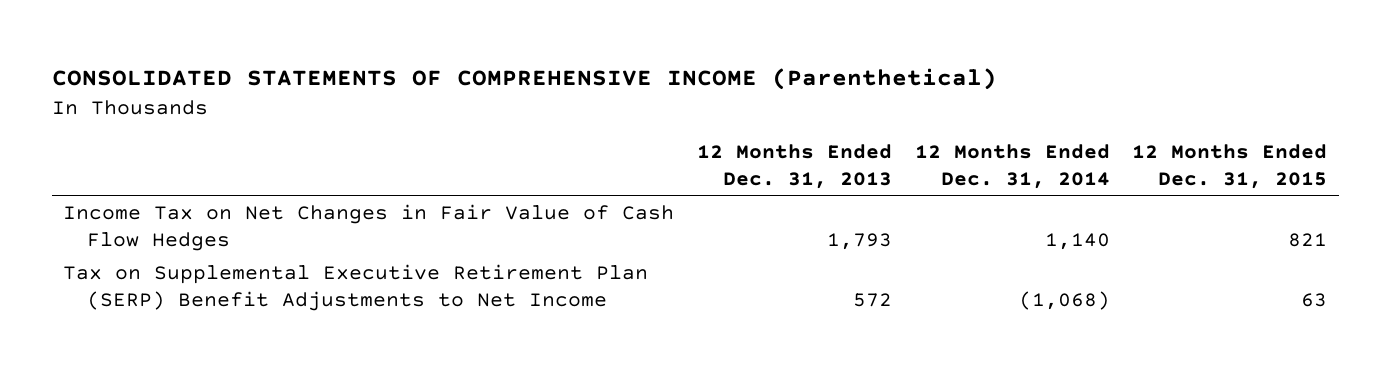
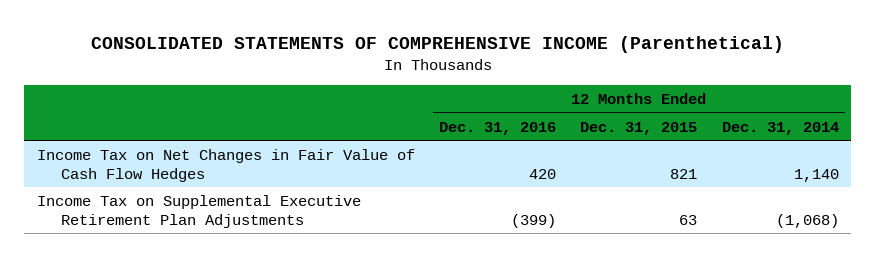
[696,144,892,189] 12 Months Ended Dec. 31, 2013 -> none
none -> [439,121,557,135] Dec. 31, 2016
[63,264,649,311] Tax on Supplemental Executive Retirement Plan (SERP) Benefit Adjustments to Net Income -> [36,194,361,228] Income Tax on Supplemental Executive Retirement Plan Adjustments

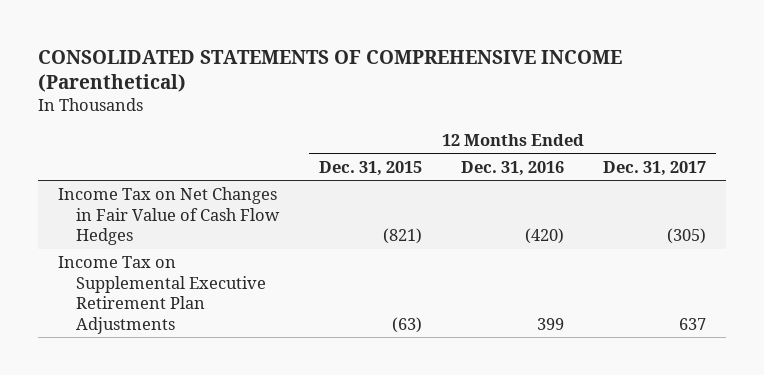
[721,121,839,135] Dec. 31, 2014 -> none
none -> [603,160,707,176] Dec. 31, 2017
[529,168,557,179] 420 -> [525,228,565,245] (420)
[670,168,698,179] 821 -> [382,228,422,245] (821)
[511,213,557,228] (399) -> [537,317,565,330] 399
[679,214,698,225] 63 -> [391,316,422,333] (63)

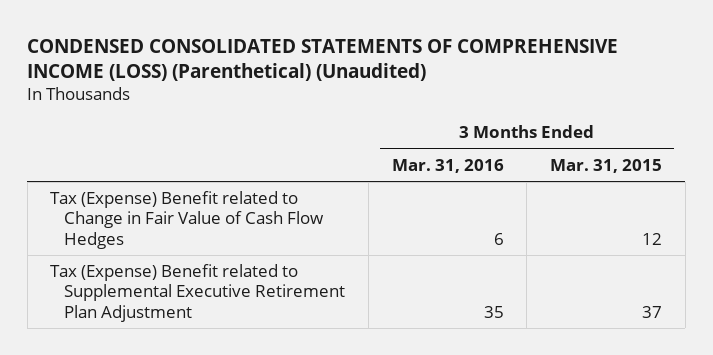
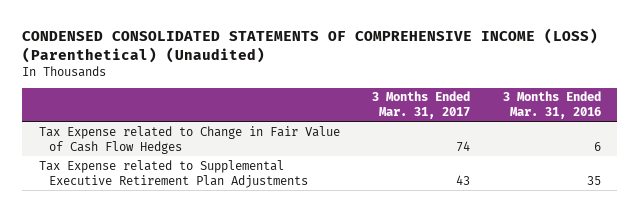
[550,158,663,173] Mar. 31, 2015 -> none
none -> [372,91,471,120] 3 Months Ended Mar. 31, 2017
[50,191,325,249] Tax (Expense) Benefit related to Change in Fair Value of Cash Flow Hedges -> [38,125,340,154] Tax Expense related to Change in Fair Value of Cash Flow Hedges
[50,264,346,322] Tax (Expense) Benefit related to Supplemental Executive Retirement Plan Adjustment -> [38,159,308,188] Tax Expense related to Supplemental Executive Retirement Plan Adjustments

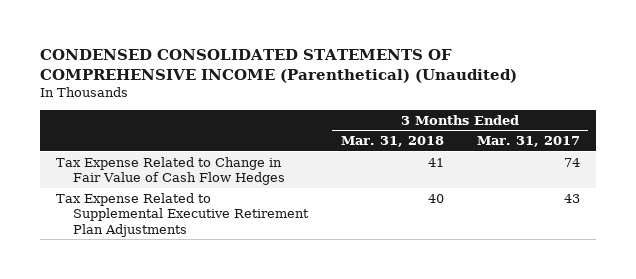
[22,27,599,63] CONDENSED CONSOLIDATED STATEMENTS OF COMPREHENSIVE INCOME (LOSS) (Parenthetical) (Unaudited) -> [39,48,517,83] CONDENSED CONSOLIDATED STATEMENTS OF COMPREHENSIVE INCOME (Parenthetical) (Unaudited)
[502,91,601,120] 3 Months Ended Mar. 31, 2016 -> none
none -> [340,136,444,148] Mar. 31, 2018
[38,125,340,154] Tax Expense related to Change in Fair Value of Cash Flow Hedges -> [56,156,285,186] Tax Expense Related to Change in Fair Value of Cash Flow Hedges
[38,159,308,188] Tax Expense related to Supplemental Executive Retirement Plan Adjustments -> [56,192,309,237] Tax Expense Related to Supplemental Executive Retirement Plan Adjustments

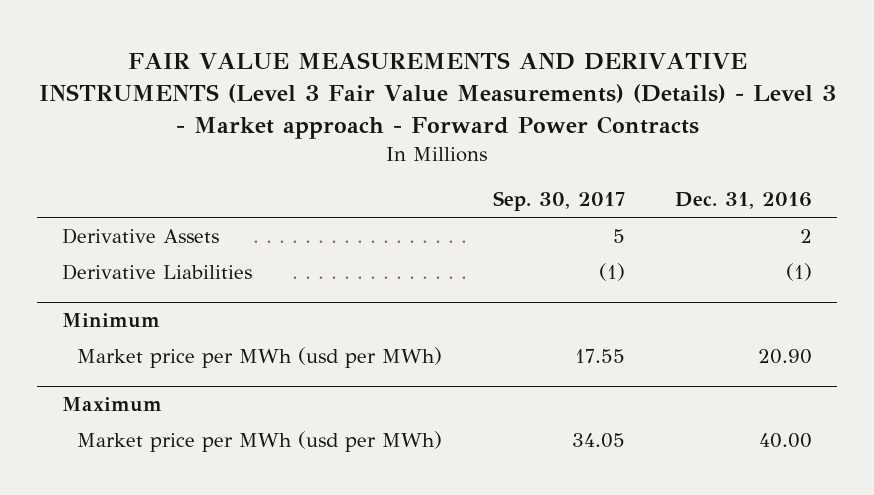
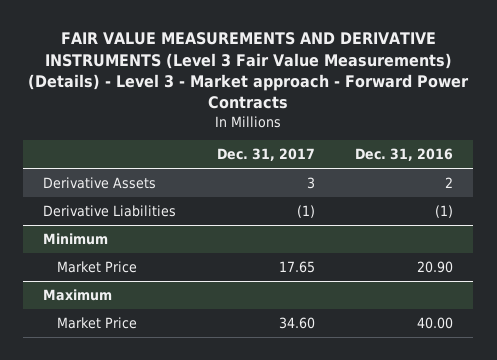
[492,191,625,212] Sep. 30, 2017 -> none
none -> [216,148,315,162] Dec. 31, 2017
[77,346,443,368] Market price per MWh (usd per MWh) -> [56,260,137,273] Market Price
[77,430,443,452] Market price per MWh (usd per MWh) -> [56,316,137,329] Market Price

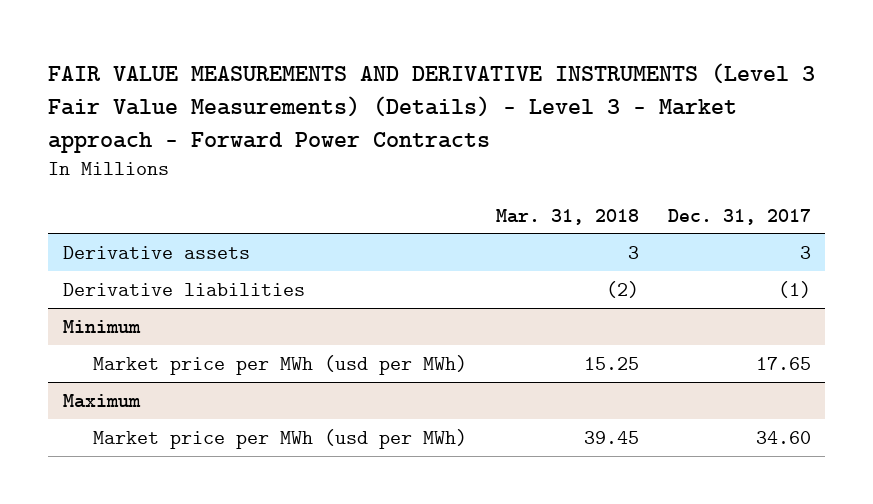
[355,148,454,162] Dec. 31, 2016 -> none
none -> [495,208,639,225] Mar. 31, 2018
[43,176,157,189] Derivative Assets -> [62,245,250,259] Derivative assets
[43,204,177,217] Derivative Liabilities -> [62,282,305,296] Derivative liabilities
[56,260,137,273] Market Price -> [93,354,468,375] Market price per MWh (usd per MWh)
[56,316,137,329] Market Price -> [93,428,468,449] Market price per MWh (usd per MWh)

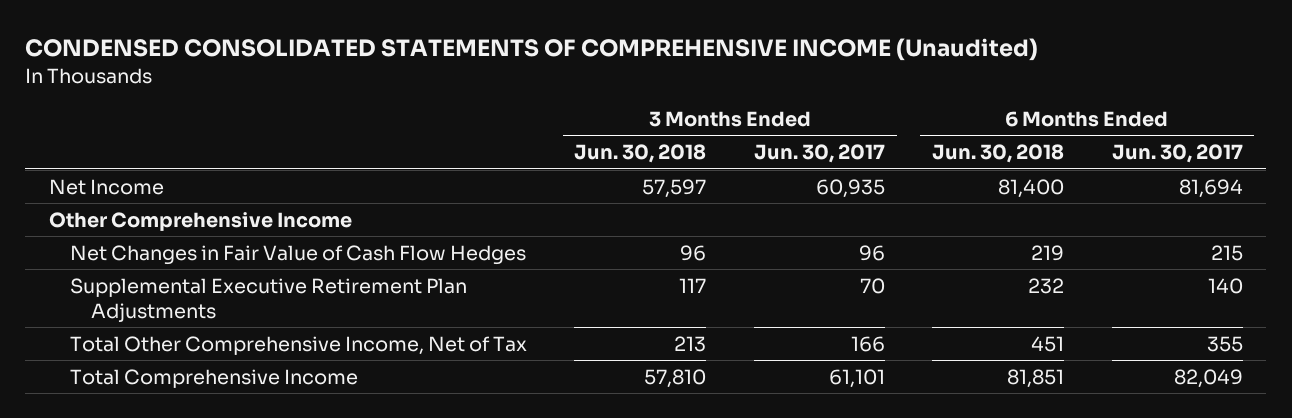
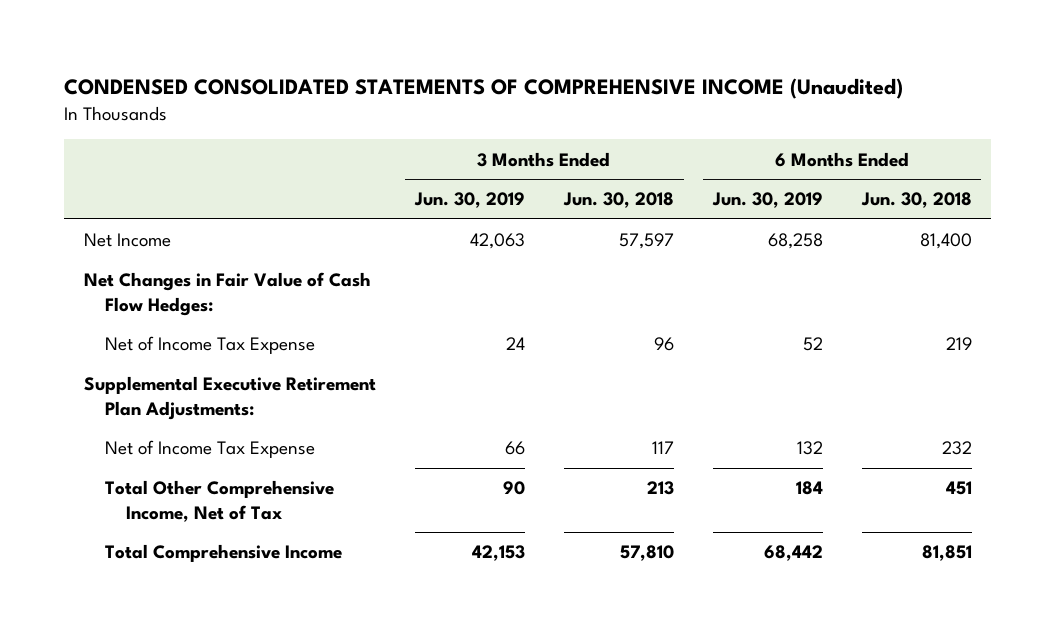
[753,144,885,164] Jun. 30, 2017 -> none
[1111,144,1243,164] Jun. 30, 2017 -> none
none -> [413,192,525,209] Jun. 30, 2019
none -> [711,192,823,209] Jun. 30, 2019
[49,211,353,231] Other Comprehensive Income -> none
none -> [83,272,371,316] Net Changes in Fair Value of Cash Flow Hedges:
[70,244,527,265] Net Changes in Fair Value of Cash Flow Hedges -> [104,336,315,355] Net of Income Tax Expense
none -> [83,376,376,420] Supplemental Executive Retirement Plan Adjustments:
[70,277,468,323] Supplemental Executive Retirement Plan Adjustments -> [104,440,315,459] Net of Income Tax Expense

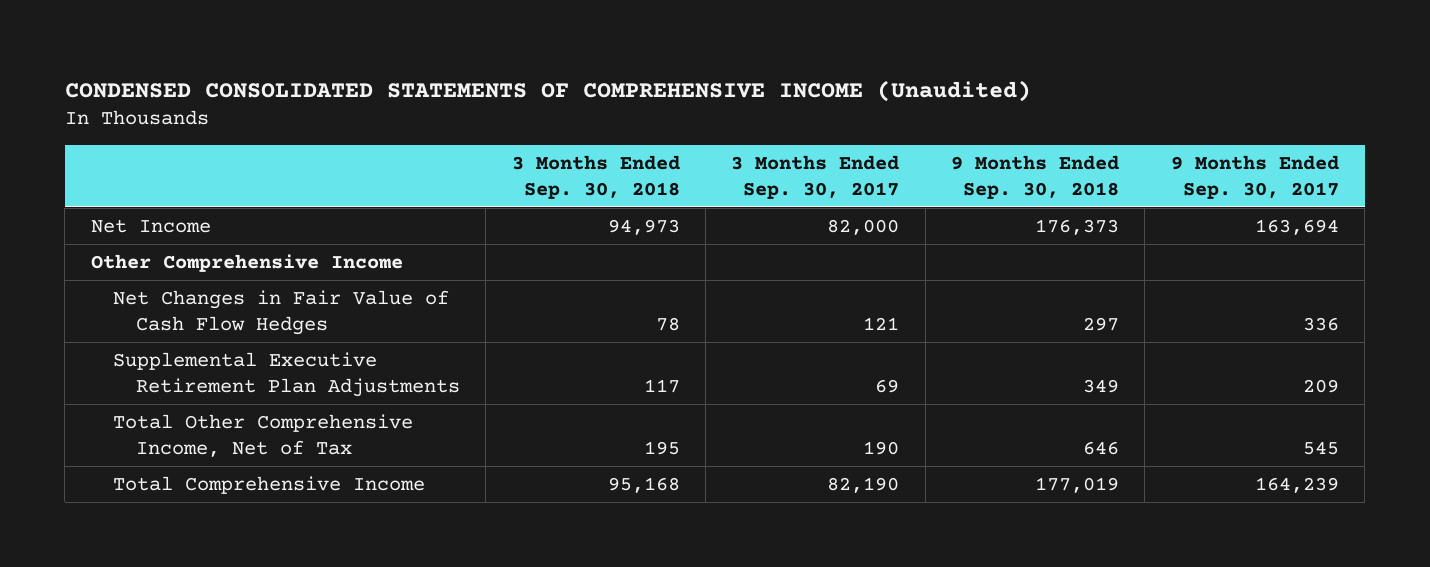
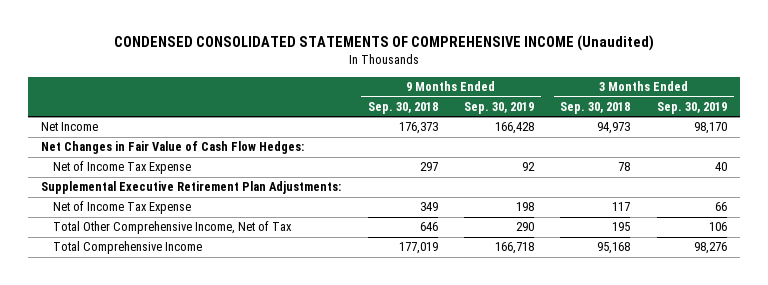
[731,154,900,199] 3 Months Ended Sep. 30, 2017 -> none
[1170,154,1339,199] 9 Months Ended Sep. 30, 2017 -> none
none -> [463,101,534,114] Sep. 30, 2019
none -> [656,101,727,114] Sep. 30, 2019
[90,254,403,273] Other Comprehensive Income -> none
none -> [41,141,305,155] Net Changes in Fair Value of Cash Flow Hedges:
[113,290,450,335] Net Changes in Fair Value of Cash Flow Hedges -> [53,161,192,175] Net of Income Tax Expense
none -> [41,181,342,195] Supplemental Executive Retirement Plan Adjustments:
[113,352,460,397] Supplemental Executive Retirement Plan Adjustments -> [53,201,192,215] Net of Income Tax Expense

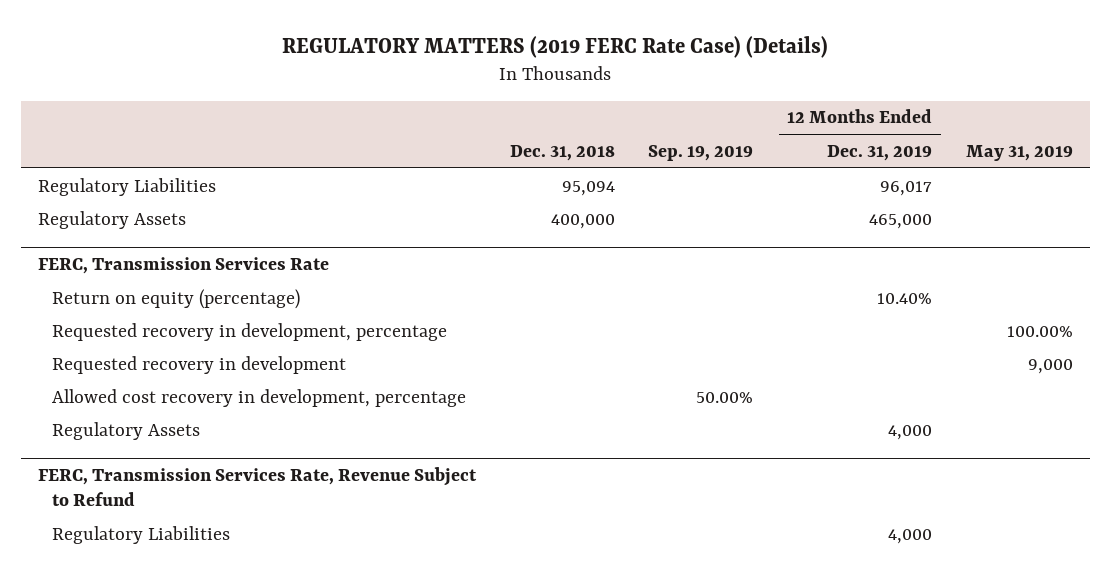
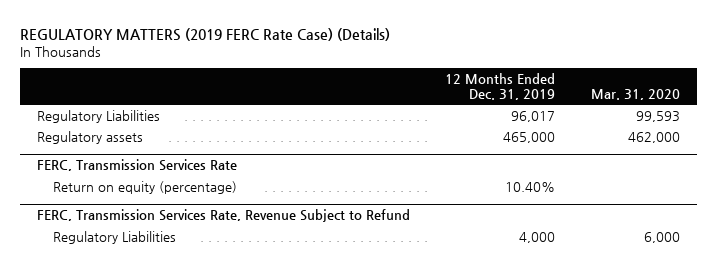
[509,144,615,161] Dec. 31, 2018 -> none
[648,144,754,161] Sep. 19, 2019 -> none
[966,144,1074,161] May 31, 2019 -> none
none -> [590,89,680,101] Mar. 31, 2020
[37,210,186,229] Regulatory Assets -> [37,130,144,144] Regulatory assets
[52,322,448,341] Requested recovery in development, percentage -> none
[52,355,347,374] Requested recovery in development -> none
[52,388,467,407] Allowed cost recovery in development, percentage -> none
[52,421,201,440] Regulatory Assets -> none

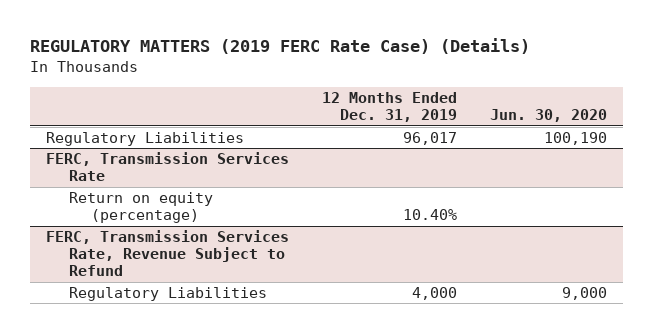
[590,89,680,101] Mar. 31, 2020 -> none
none -> [489,109,607,123] Jun. 30, 2020
[37,130,144,144] Regulatory assets -> none

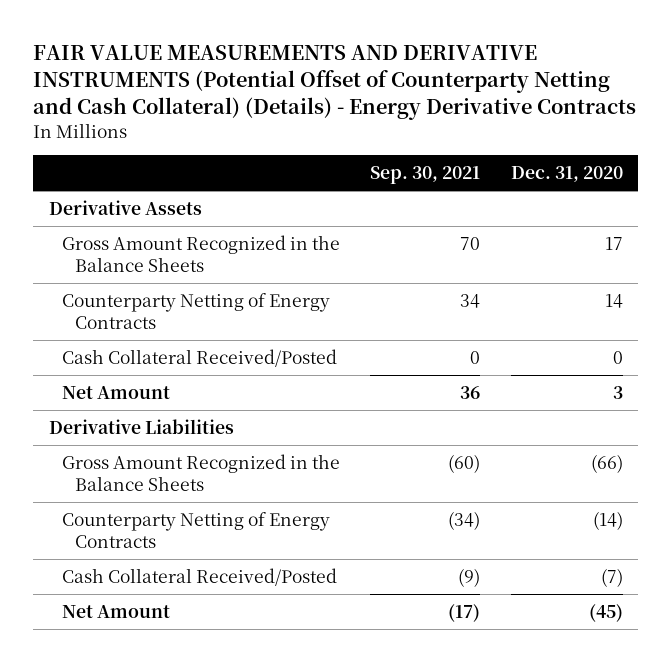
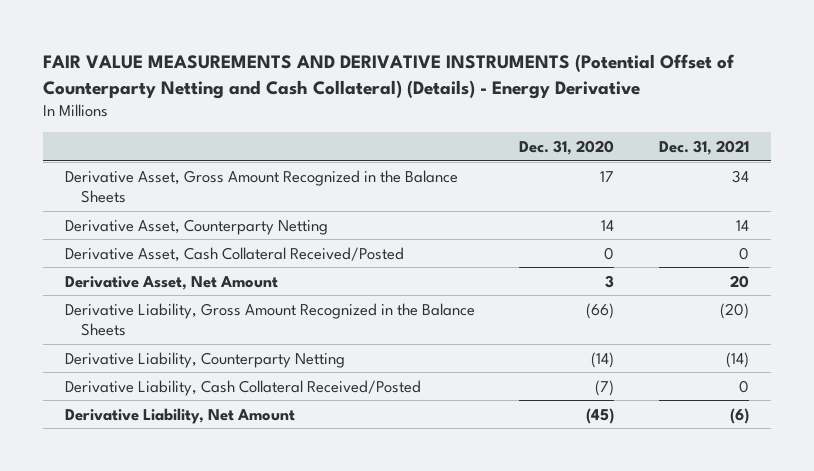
[33,45,637,121] FAIR VALUE MEASUREMENTS AND DERIVATIVE INSTRUMENTS (Potential Offset of Counterparty Netting and Cash Collateral) (Details) - Energy Derivative Contracts -> [42,54,735,99] FAIR VALUE MEASUREMENTS AND DERIVATIVE INSTRUMENTS (Potential Offset of Counterparty Netting and Cash Collateral) (Details) - Energy Derivative
[370,166,481,185] Sep. 30, 2021 -> none
none -> [658,139,749,155] Dec. 31, 2021
[48,199,202,215] Derivative Assets -> none
[48,418,234,434] Derivative Liabilities -> none
[61,234,340,273] Gross Amount Recognized in the Balance Sheets -> [65,169,459,203] Derivative Asset, Gross Amount Recognized in the Balance Sheets
[61,292,330,330] Counterparty Netting of Energy Contracts -> [65,218,329,235] Derivative Asset, Counterparty Netting
[61,348,337,367] Cash Collateral Received/Posted -> [65,246,405,262] Derivative Asset, Cash Collateral Received/Posted
[61,385,170,399] Net Amount -> [65,275,279,290] Derivative Asset, Net Amount
[61,453,340,492] Gross Amount Recognized in the Balance Sheets -> [65,302,476,336] Derivative Liability, Gross Amount Recognized in the Balance Sheets
[61,511,330,549] Counterparty Netting of Energy Contracts -> [65,351,346,368] Derivative Liability, Counterparty Netting
[61,567,337,586] Cash Collateral Received/Posted -> [65,379,422,396] Derivative Liability, Cash Collateral Received/Posted
[61,604,170,618] Net Amount -> [65,407,296,424] Derivative Liability, Net Amount

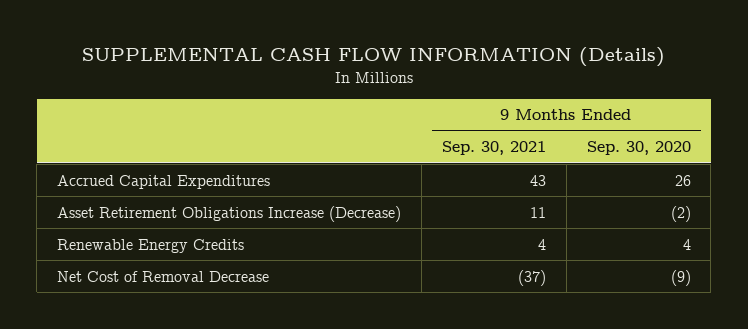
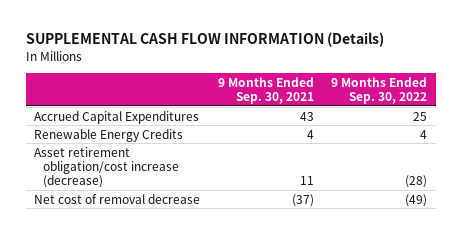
[586,141,691,156] Sep. 30, 2020 -> none
none -> [331,76,428,104] 9 Months Ended Sep. 30, 2022
[57,205,402,222] Asset Retirement Obligations Increase (Decrease) -> none
none -> [34,146,179,189] Asset retirement obligation/cost increase (decrease)
[57,270,270,282] Net Cost of Removal Decrease -> [34,193,201,204] Net cost of removal decrease

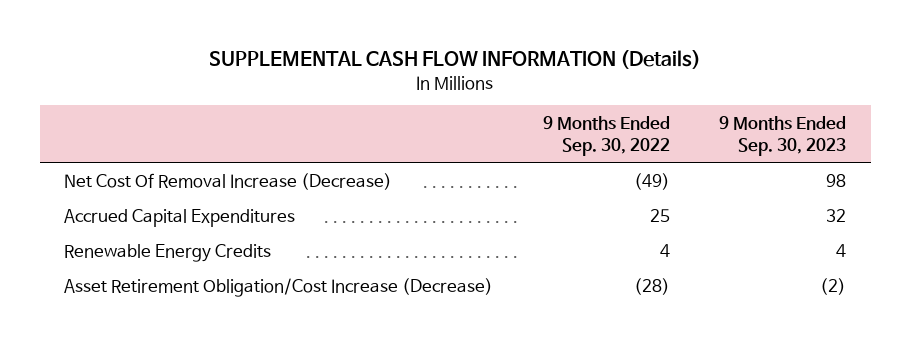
[217,76,314,104] 9 Months Ended Sep. 30, 2021 -> none
none -> [719,116,847,156] 9 Months Ended Sep. 30, 2023
none -> [64,172,393,190] Net Cost Of Removal Increase (Decrease)
[34,193,201,204] Net cost of removal decrease -> none
[34,146,179,189] Asset retirement obligation/cost increase (decrease) -> [64,277,494,297] Asset Retirement Obligation/Cost Increase (Decrease)

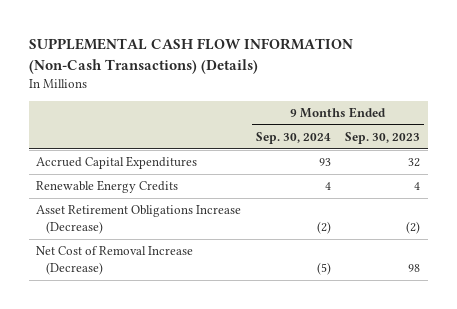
[209,49,702,69] SUPPLEMENTAL CASH FLOW INFORMATION (Details) -> [29,38,354,74] SUPPLEMENTAL CASH FLOW INFORMATION (Non-Cash Transactions) (Details)
[542,116,670,156] 9 Months Ended Sep. 30, 2022 -> none
none -> [255,131,331,144] Sep. 30, 2024
[64,172,393,190] Net Cost Of Removal Increase (Decrease) -> none
[64,277,494,297] Asset Retirement Obligation/Cost Increase (Decrease) -> [36,205,242,235] Asset Retirement Obligations Increase (Decrease)
none -> [36,246,194,276] Net Cost of Removal Increase (Decrease)

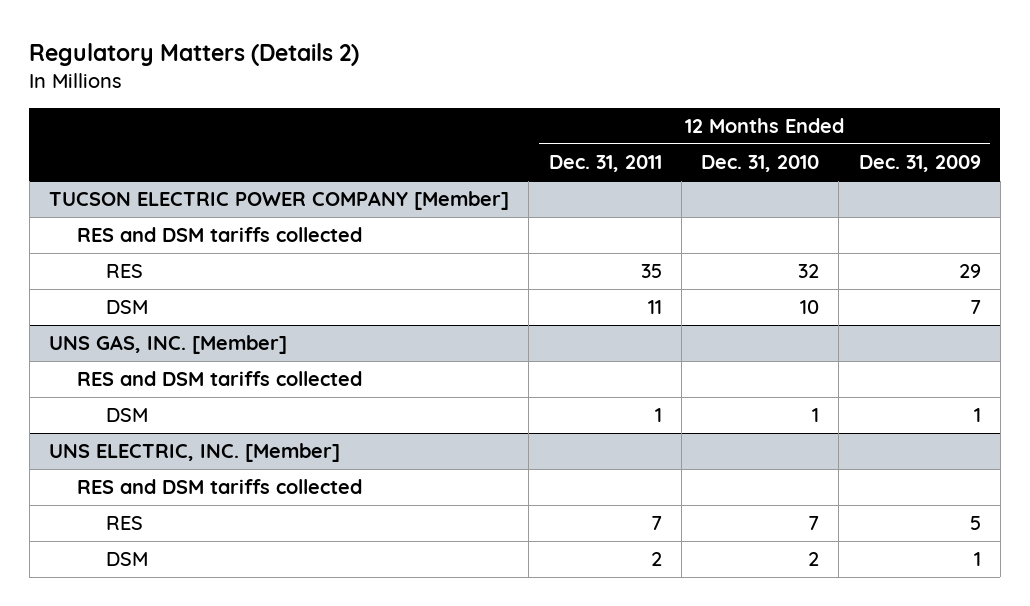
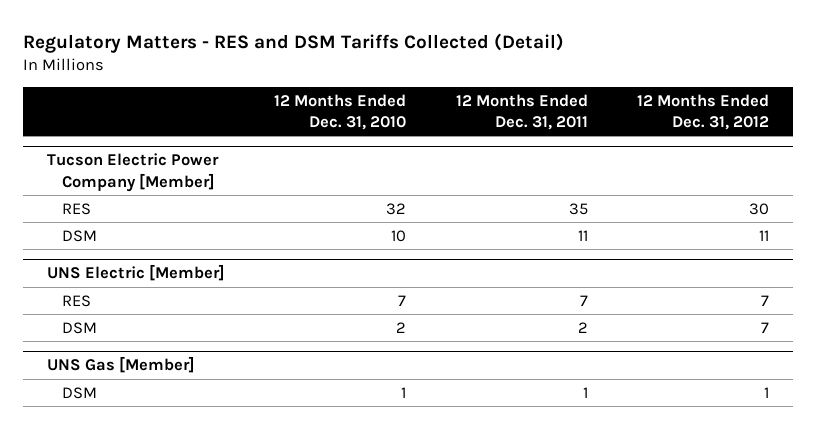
[29,42,360,66] Regulatory Matters (Details 2) -> [22,33,564,54] Regulatory Matters - RES and DSM Tariffs Collected (Detail)
[858,155,981,173] Dec. 31, 2009 -> none
none -> [636,93,769,130] 12 Months Ended Dec. 31, 2012
[77,227,363,243] RES and DSM tariffs collected -> none
[49,191,510,211] TUCSON ELECTRIC POWER COMPANY [Member] -> [47,153,220,192] Tucson Electric Power Company [Member]
[49,335,288,355] UNS GAS, INC. [Member] -> none
[77,371,363,387] RES and DSM tariffs collected -> none
[105,408,148,423] DSM -> none
[77,479,363,495] RES and DSM tariffs collected -> none
[49,443,341,463] UNS ELECTRIC, INC. [Member] -> [47,264,226,282] UNS Electric [Member]
none -> [47,356,196,374] UNS Gas [Member]
none -> [62,386,98,399] DSM

